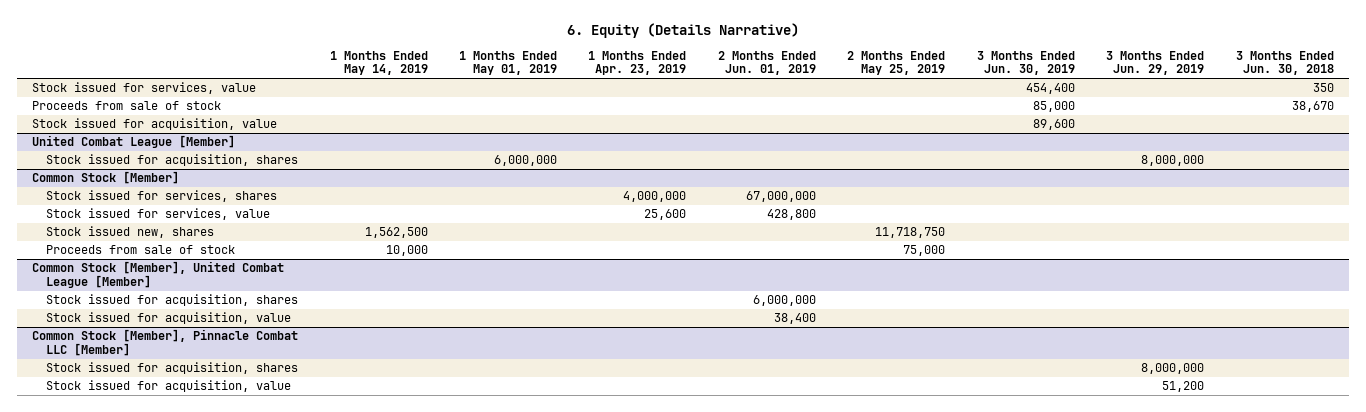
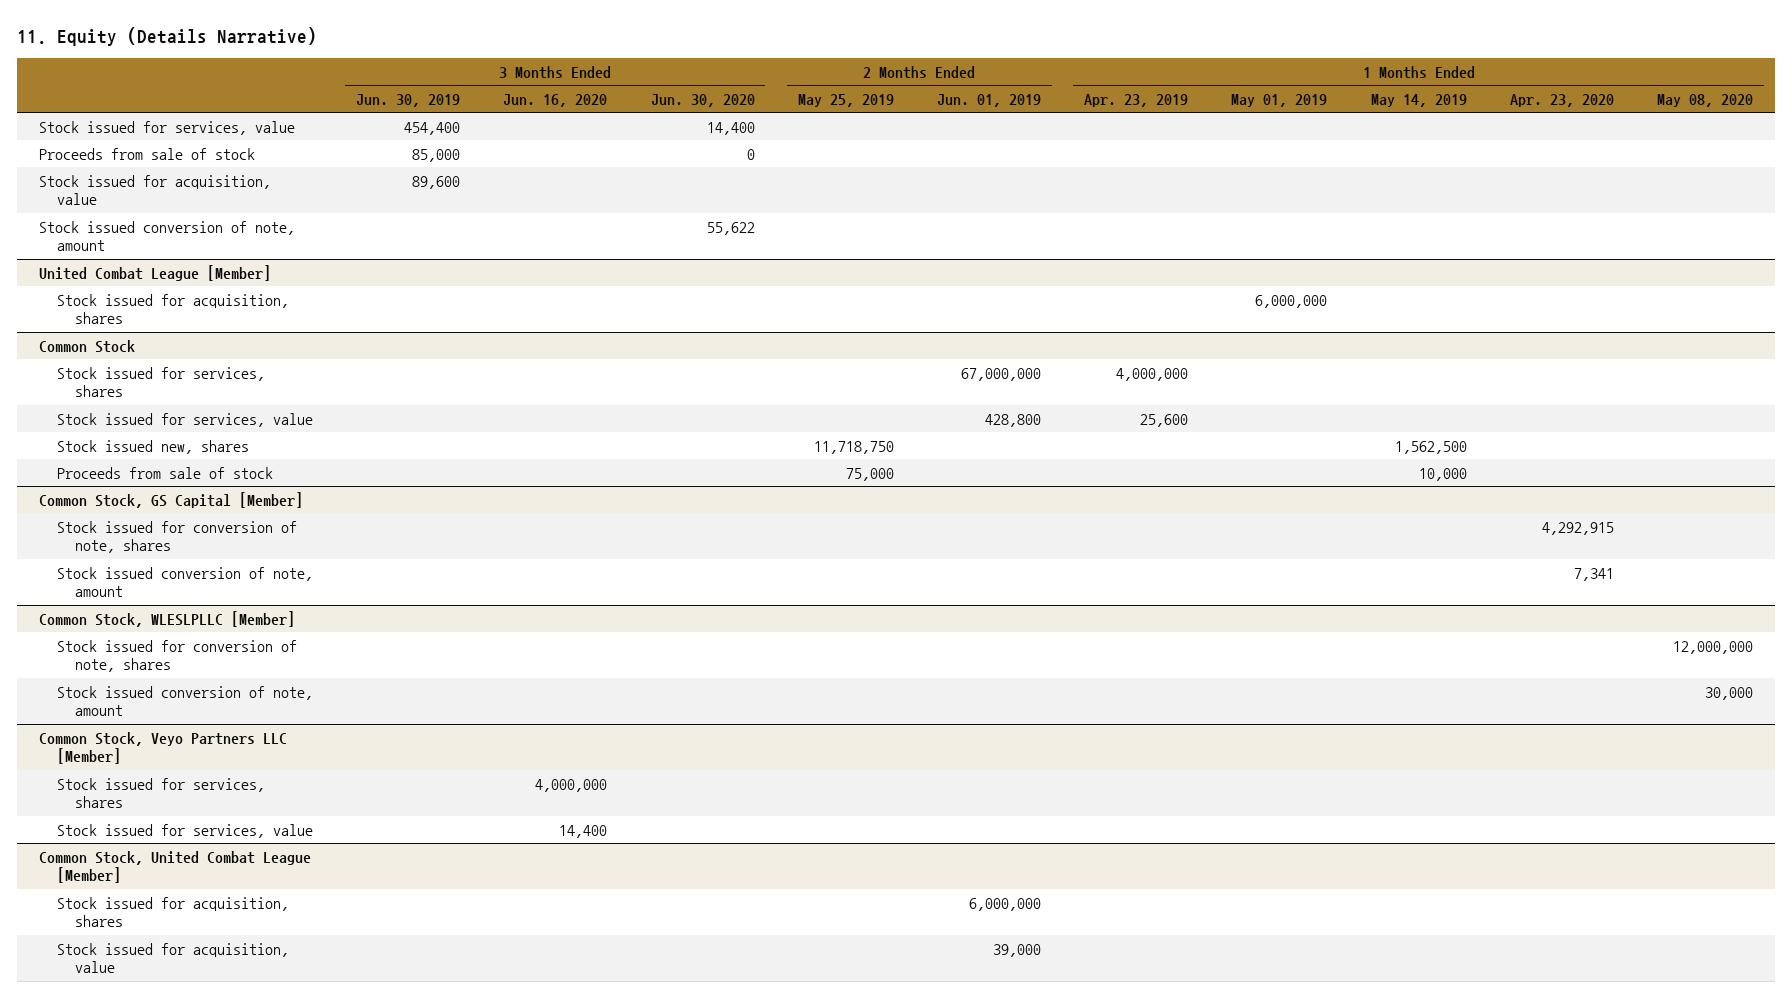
[566,22,799,38] 6. Equity (Details Narrative) -> [17,27,318,47] 11. Equity (Details Narrative)
[1106,50,1205,76] 3 Months Ended Jun. 29, 2019 -> none
[1235,50,1334,76] 3 Months Ended Jun. 30, 2018 -> none
none -> [503,93,608,107] Jun. 16, 2020
none -> [650,93,755,107] Jun. 30, 2020
none -> [1509,93,1614,107] Apr. 23, 2020
none -> [1657,93,1754,107] May 08, 2020
none -> [39,220,296,252] Stock issued conversion of note, amount
[32,171,180,185] Common Stock [Member] -> [39,339,136,353] Common Stock
none -> [39,491,304,508] Common Stock, GS Capital [Member]
none -> [57,520,298,554] Stock issued for conversion of note, shares
none -> [57,566,314,598] Stock issued conversion of note, amount
none -> [39,610,296,627] Common Stock, WLESLPLLC [Member]
none -> [57,639,298,673] Stock issued for conversion of note, shares
none -> [57,685,314,717] Stock issued conversion of note, amount
none -> [39,731,288,765] Common Stock, Veyo Partners LLC [Member]
none -> [57,777,266,809] Stock issued for services, shares
none -> [57,823,314,838] Stock issued for services, value
[32,261,285,289] Common Stock [Member], United Combat League [Member] -> [39,850,312,884] Common Stock, United Combat League [Member]
[32,329,299,357] Common Stock [Member], Pinnacle Combat LLC [Member] -> none
[45,362,298,375] Stock issued for acquisition, shares -> none
[45,380,291,393] Stock issued for acquisition, value -> none
[773,313,816,325] 38,400 -> [993,943,1042,957] 39,000

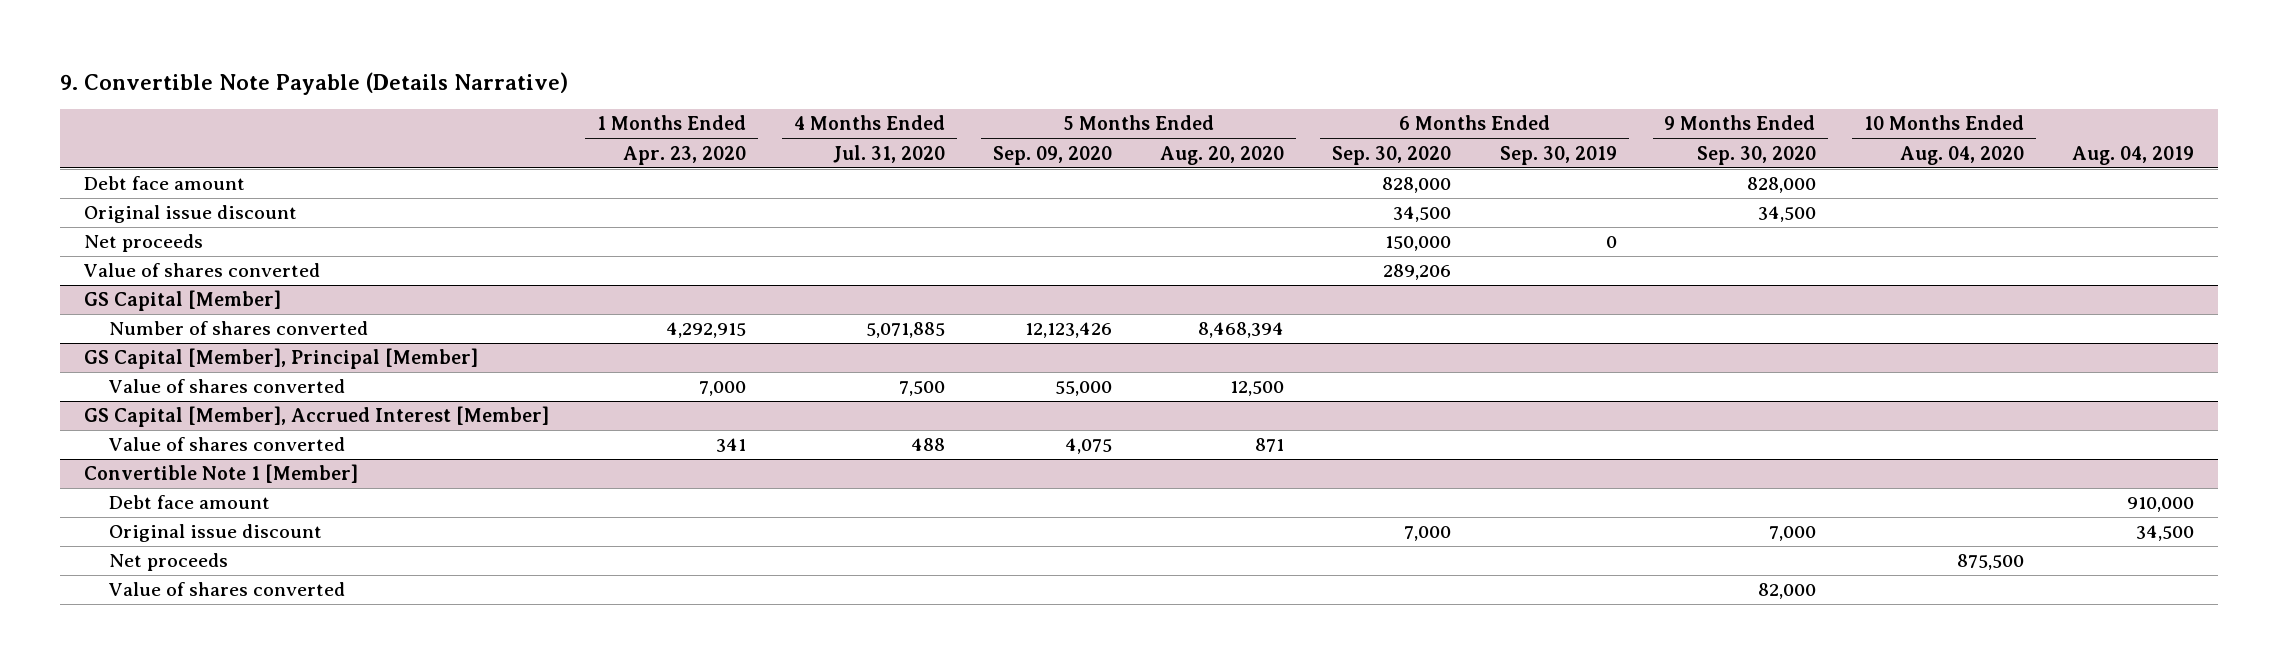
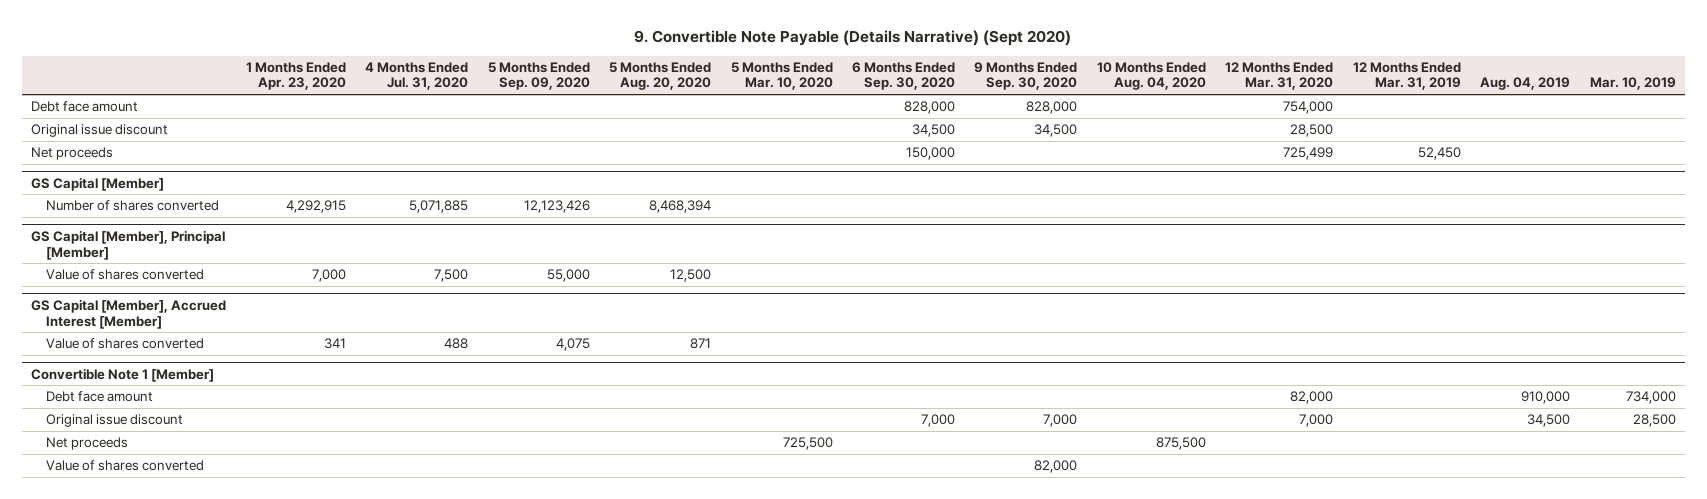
[59,71,568,95] 9. Convertible Note Payable (Details Narrative) -> [634,30,1072,47] 9. Convertible Note Payable (Details Narrative) (Sept 2020)
[1499,145,1617,165] Sep. 30, 2019 -> none
none -> [730,61,833,91] 5 Months Ended Mar. 10, 2020
none -> [1225,61,1334,91] 12 Months Ended Mar. 31, 2020
none -> [1352,61,1461,91] 12 Months Ended Mar. 31, 2019
none -> [1589,77,1676,91] Mar. 10, 2019
[82,263,320,278] Value of shares converted -> none

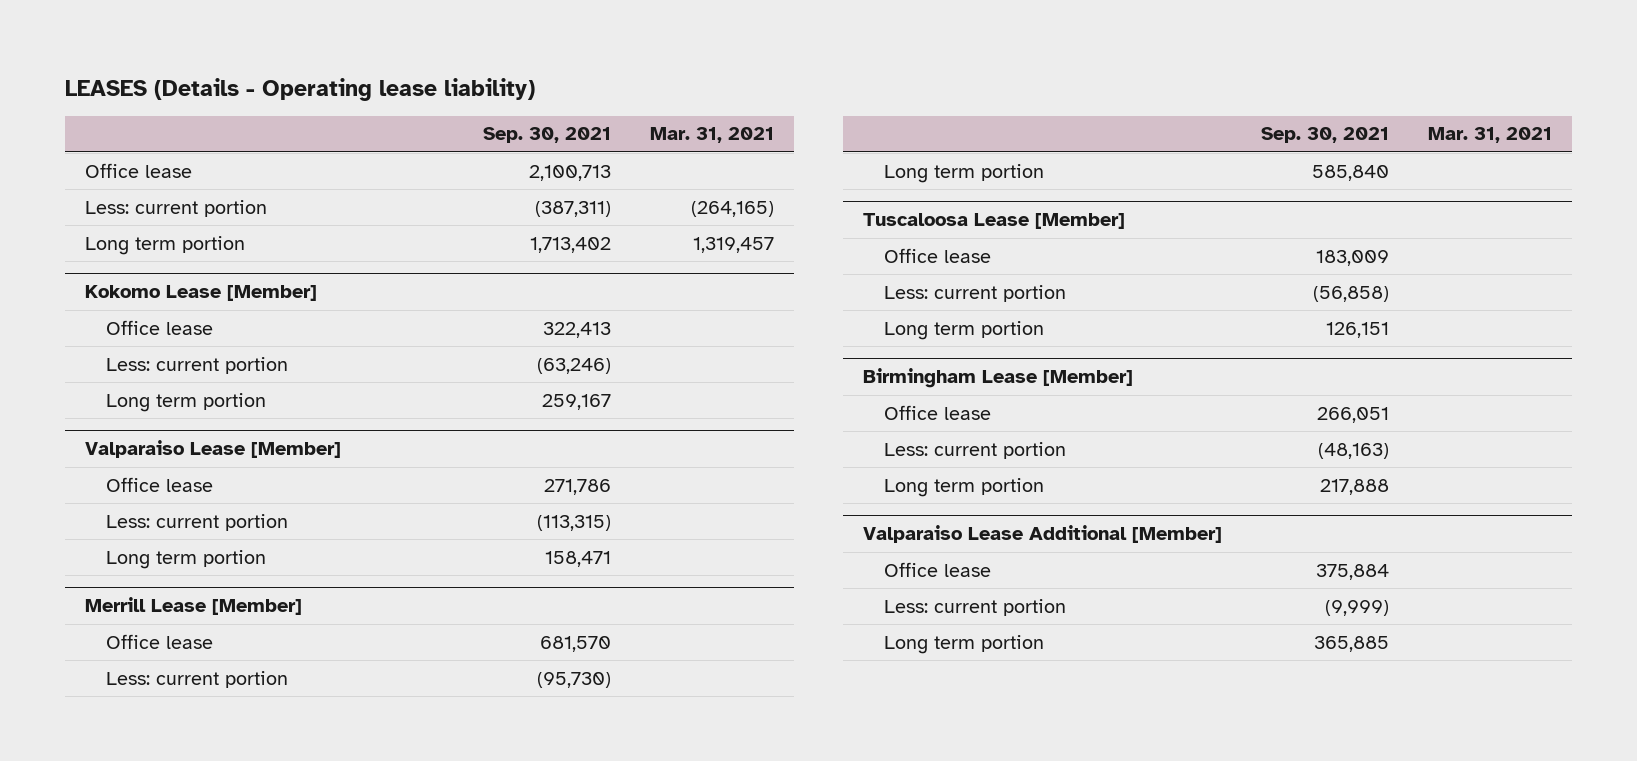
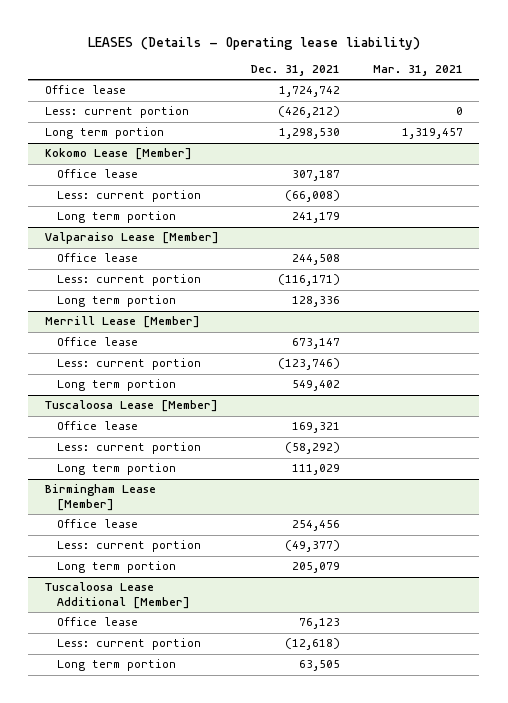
[482,127,611,144] Sep. 30, 2021 -> none
none -> [251,64,341,76] Dec. 31, 2021
[691,200,775,217] (264,165) -> [456,107,464,116] 0
[862,525,1222,544] Valparaiso Lease Additional [Member] -> none
[884,561,992,577] Office lease -> none
[884,598,1067,616] Less: current portion -> none
[884,634,1045,654] Long term portion -> none
none -> [44,582,191,610] Tuscaloosa Lease Additional [Member]
none -> [57,617,139,627] Office lease
none -> [57,638,202,651] Less: current portion
none -> [57,659,177,672] Long term portion

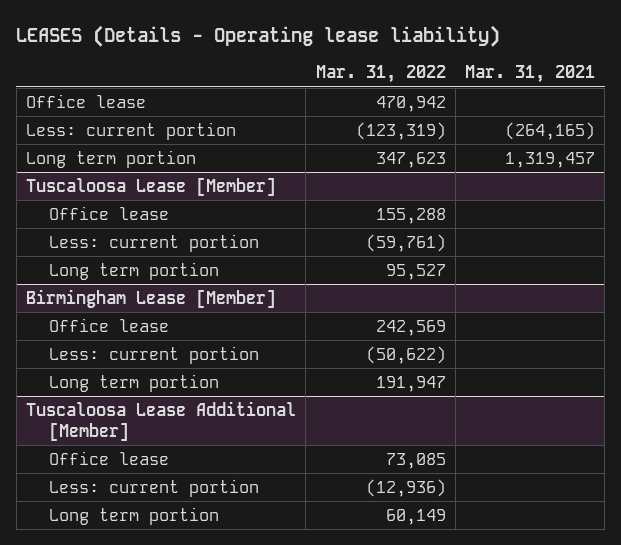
[251,64,341,76] Dec. 31, 2021 -> none
none -> [315,65,446,84] Mar. 31, 2022
[456,107,464,116] 0 -> [505,121,596,140] (264,165)
[44,148,192,161] Kokomo Lease [Member] -> none
[57,169,139,179] Office lease -> none
[57,190,202,203] Less: current portion -> none
[57,211,177,224] Long term portion -> none
[44,232,219,245] Valparaiso Lease [Member] -> none
[57,253,139,263] Office lease -> none
[57,274,202,287] Less: current portion -> none
[57,295,177,308] Long term portion -> none
[44,316,200,329] Merrill Lease [Member] -> none
[57,337,139,347] Office lease -> none
[57,358,202,371] Less: current portion -> none
[57,379,177,392] Long term portion -> none

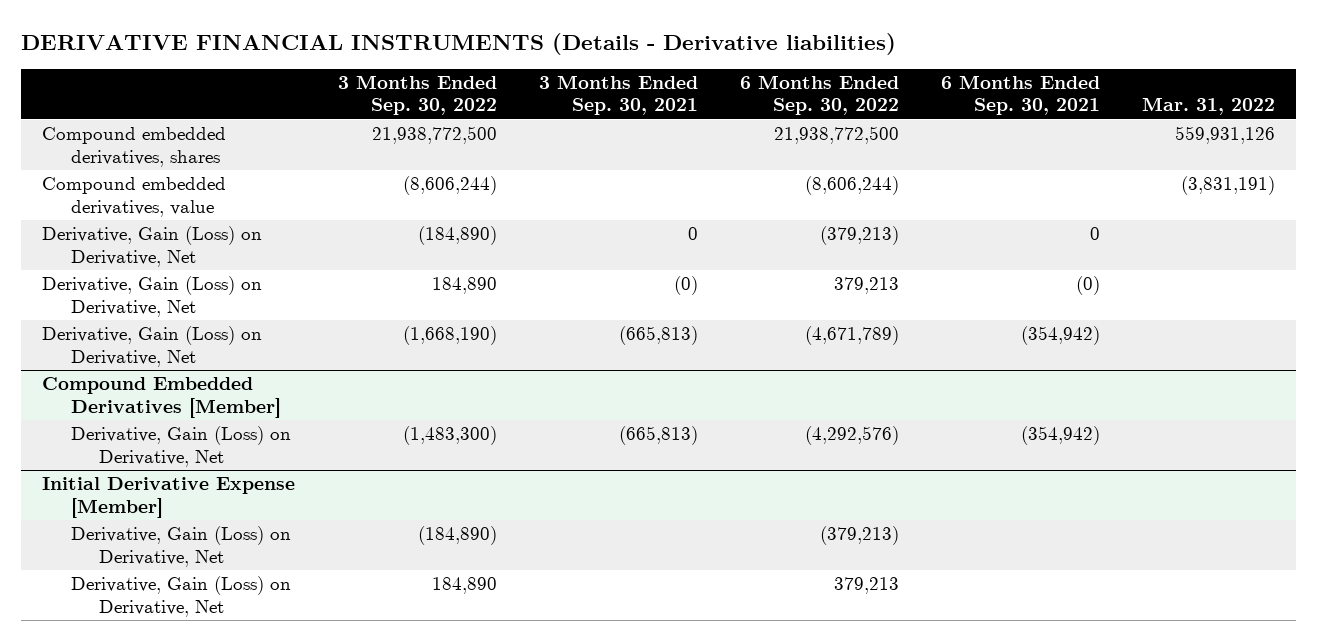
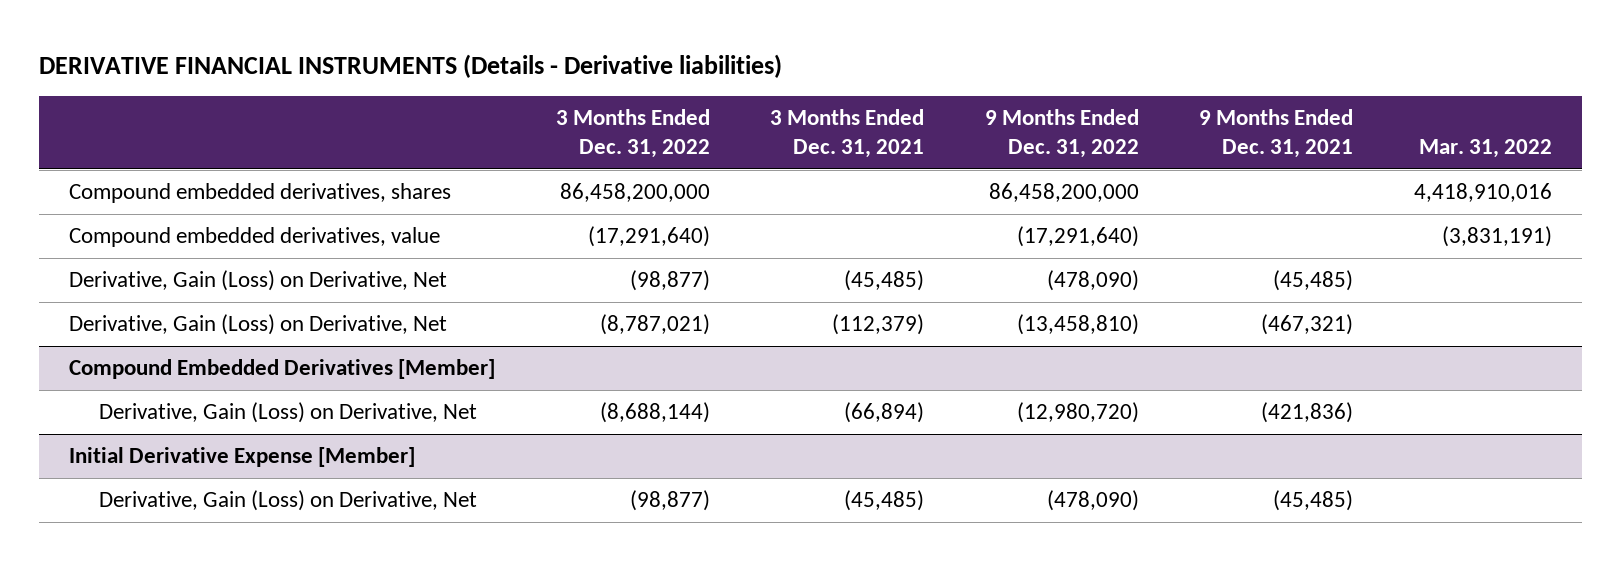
[337,74,497,116] 3 Months Ended Sep. 30, 2022 -> none
[538,74,698,116] 3 Months Ended Sep. 30, 2021 -> none
[739,74,899,116] 6 Months Ended Sep. 30, 2022 -> none
[941,74,1101,116] 6 Months Ended Sep. 30, 2021 -> none
none -> [555,109,710,159] 3 Months Ended Dec. 31, 2022
none -> [770,109,925,159] 3 Months Ended Dec. 31, 2021
none -> [984,109,1139,159] 9 Months Ended Dec. 31, 2022
none -> [1199,109,1354,159] 9 Months Ended Dec. 31, 2021
[1175,126,1276,145] 559,931,126 -> [1413,183,1552,203] 4,418,910,016
[42,326,263,367] Derivative, Gain (Loss) on Derivative, Net -> none
[70,576,291,617] Derivative, Gain (Loss) on Derivative, Net -> none

